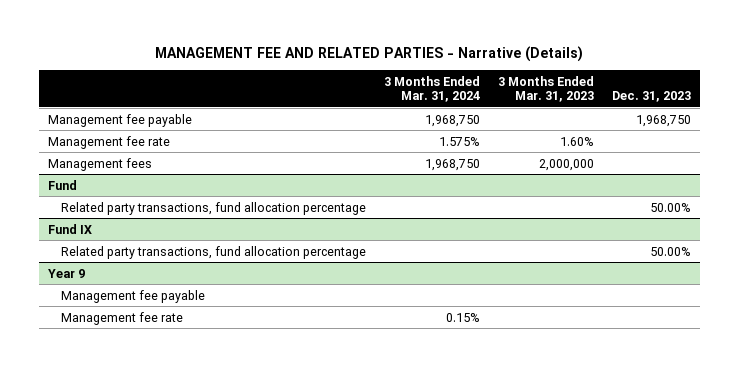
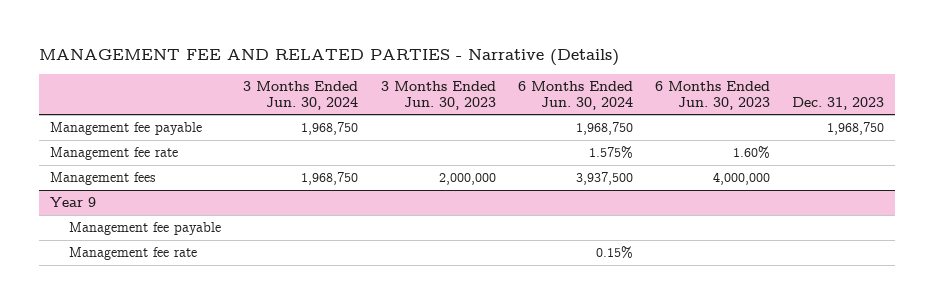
[384,75,481,103] 3 Months Ended Mar. 31, 2024 -> none
[498,75,595,103] 3 Months Ended Mar. 31, 2023 -> none
none -> [243,80,359,110] 3 Months Ended Jun. 30, 2024
none -> [380,80,496,110] 3 Months Ended Jun. 30, 2023
none -> [517,80,633,110] 6 Months Ended Jun. 30, 2024
none -> [654,80,770,110] 6 Months Ended Jun. 30, 2023
[47,179,77,190] Fund -> none
[61,201,367,215] Related party transactions, fund allocation percentage -> none
[47,223,92,234] Fund IX -> none
[61,245,367,259] Related party transactions, fund allocation percentage -> none

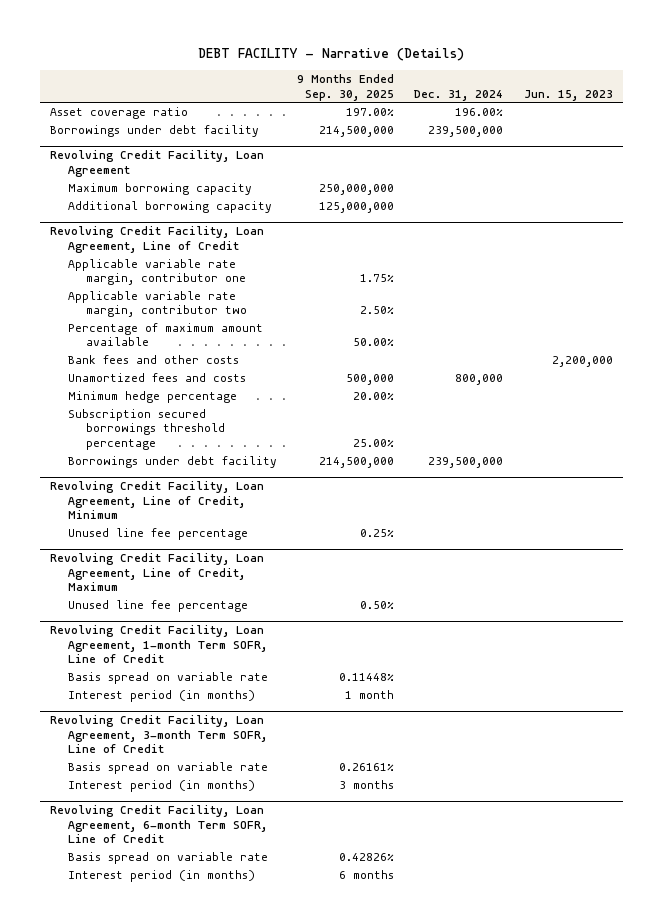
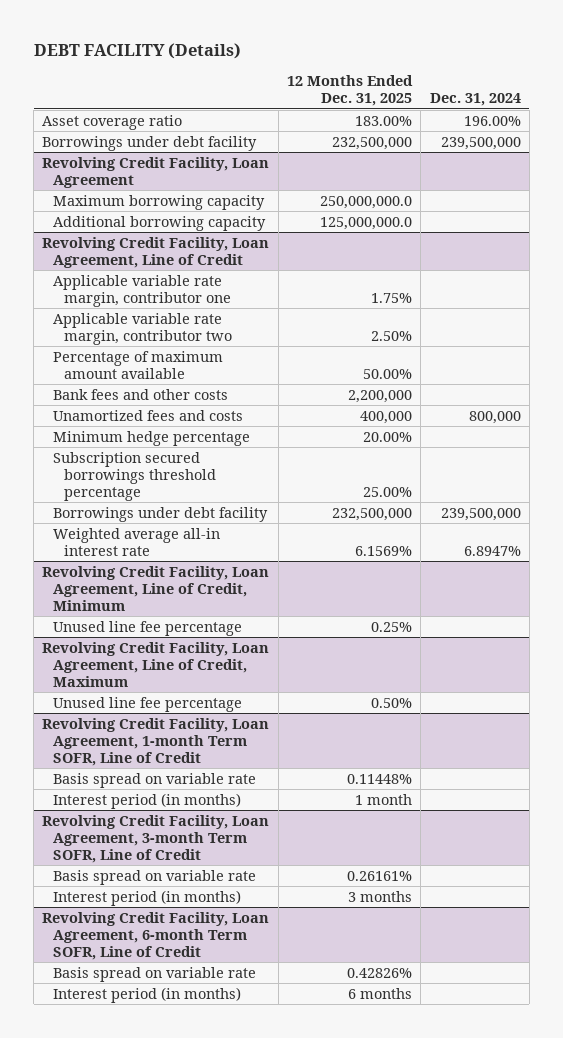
[198,48,465,62] DEBT FACILITY - Narrative (Details) -> [33,42,241,59] DEBT FACILITY (Details)
[297,74,395,101] 9 Months Ended Sep. 30, 2025 -> none
[523,89,613,101] Jun. 15, 2023 -> none
none -> [286,75,413,107] 12 Months Ended Dec. 31, 2025
none -> [53,527,221,556] Weighted average all-in interest rate

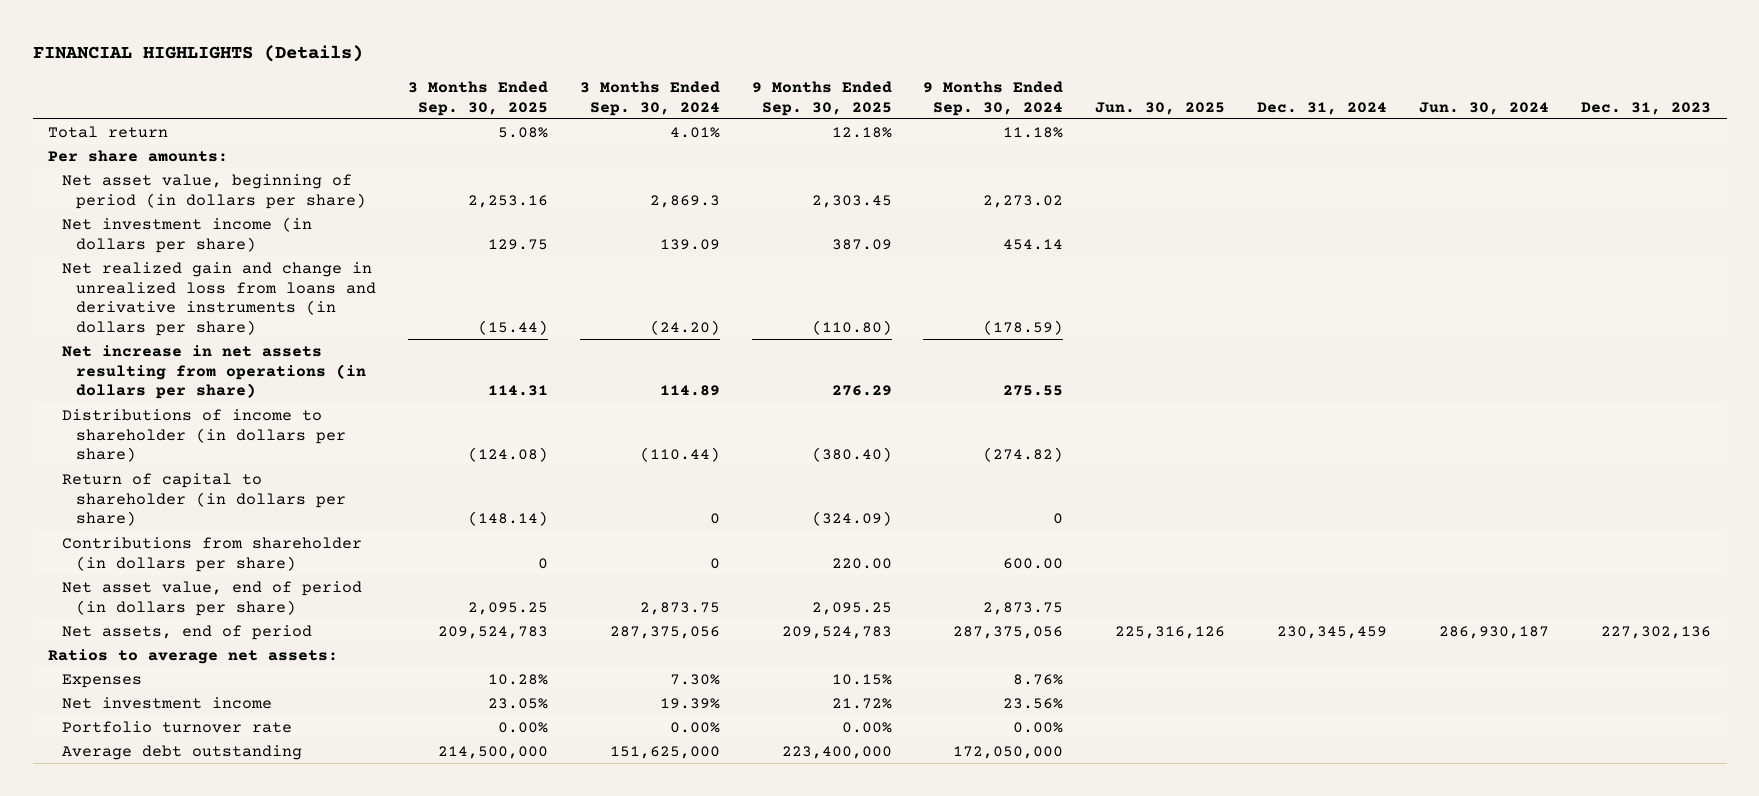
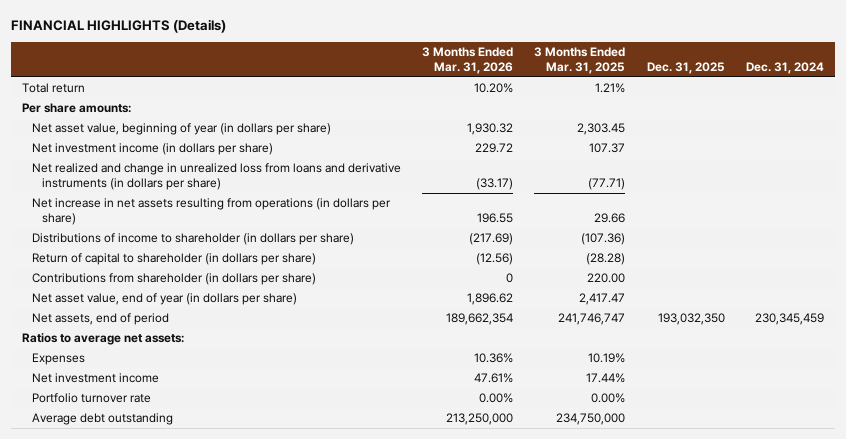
[408,80,549,116] 3 Months Ended Sep. 30, 2025 -> none
[579,80,720,116] 3 Months Ended Sep. 30, 2024 -> none
[751,80,892,116] 9 Months Ended Sep. 30, 2025 -> none
[923,80,1064,116] 9 Months Ended Sep. 30, 2024 -> none
[1095,101,1226,115] Jun. 30, 2025 -> none
[1418,101,1549,115] Jun. 30, 2024 -> none
[1580,101,1711,115] Dec. 31, 2023 -> none
none -> [422,46,514,74] 3 Months Ended Mar. 31, 2026
none -> [534,46,626,74] 3 Months Ended Mar. 31, 2025
none -> [646,61,725,74] Dec. 31, 2025
[62,174,367,209] Net asset value, beginning of period (in dollars per share) -> [31,123,331,136] Net asset value, beginning of year (in dollars per share)
[62,262,377,336] Net realized gain and change in unrealized loss from loans and derivative instruments (in dollars per share) -> [31,163,401,191] Net realized and change in unrealized loss from loans and derivative instruments (in dollars per share)
[62,581,363,616] Net asset value, end of period (in dollars per share) -> [31,293,297,306] Net asset value, end of year (in dollars per share)

